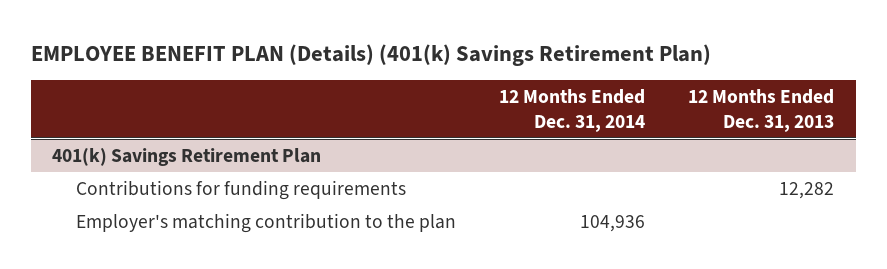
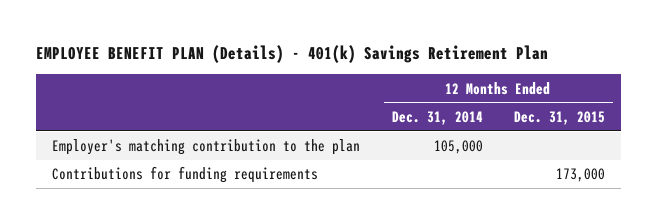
[30,43,711,66] EMPLOYEE BENEFIT PLAN (Details) (401(k) Savings Retirement Plan) -> [36,45,549,64] EMPLOYEE BENEFIT PLAN (Details) - 401(k) Savings Retirement Plan
[688,89,835,132] 12 Months Ended Dec. 31, 2013 -> none
none -> [514,110,606,125] Dec. 31, 2015
[52,148,322,167] 401(k) Savings Retirement Plan -> none
[76,180,407,201] Contributions for funding requirements -> none
[76,213,457,234] Employer's matching contribution to the plan -> none
none -> [52,139,361,156] Employer's matching contribution to the plan
none -> [52,166,319,184] Contributions for funding requirements

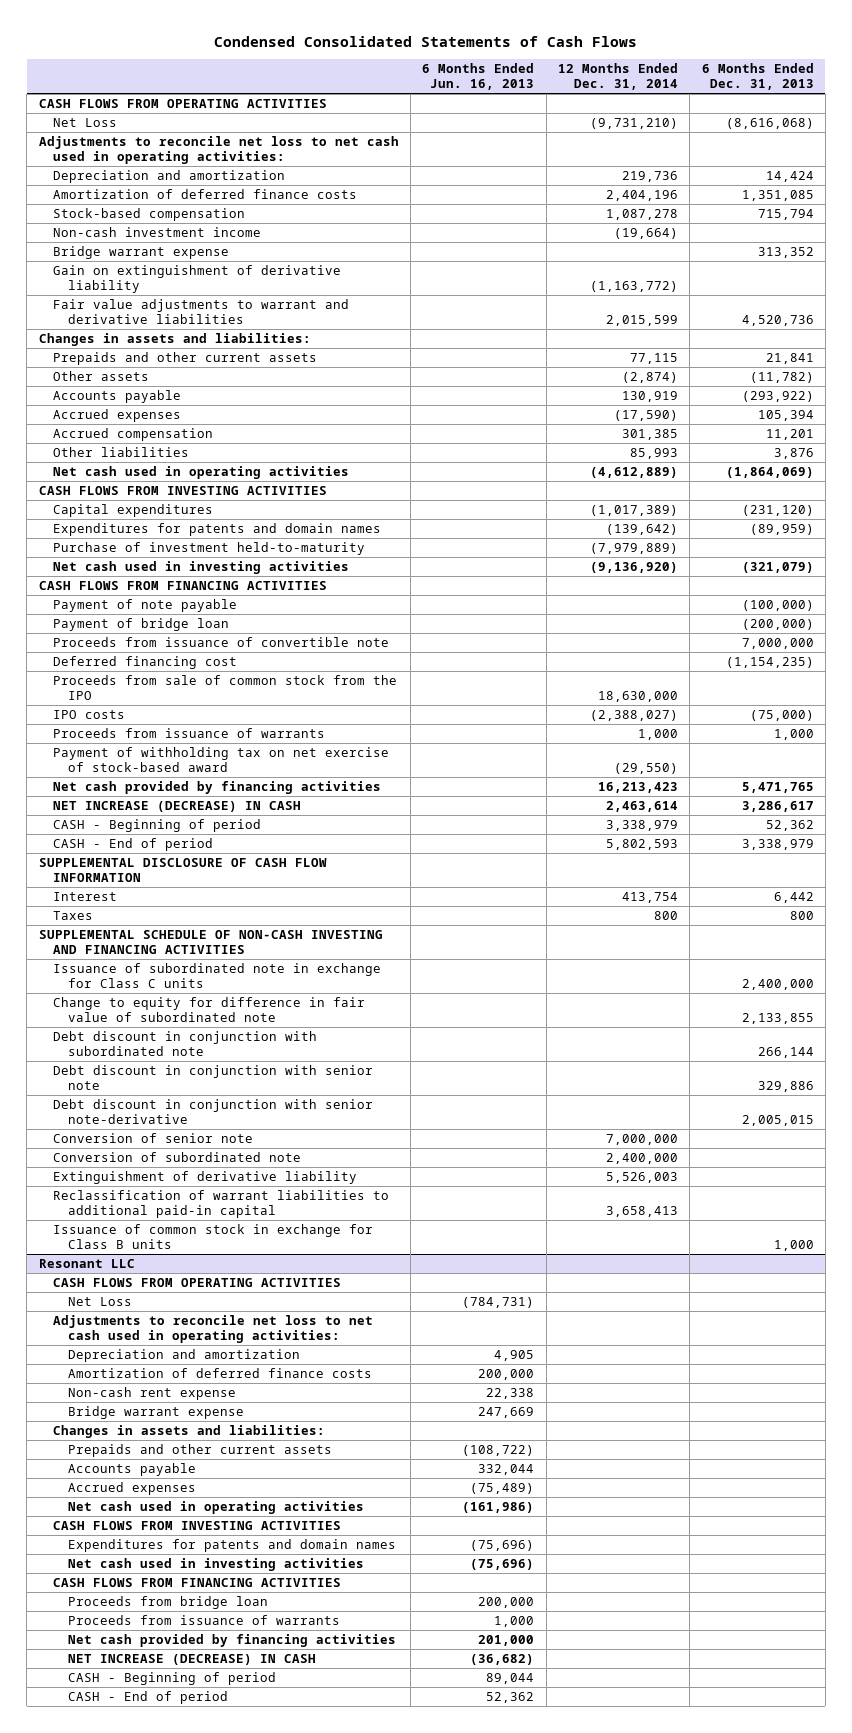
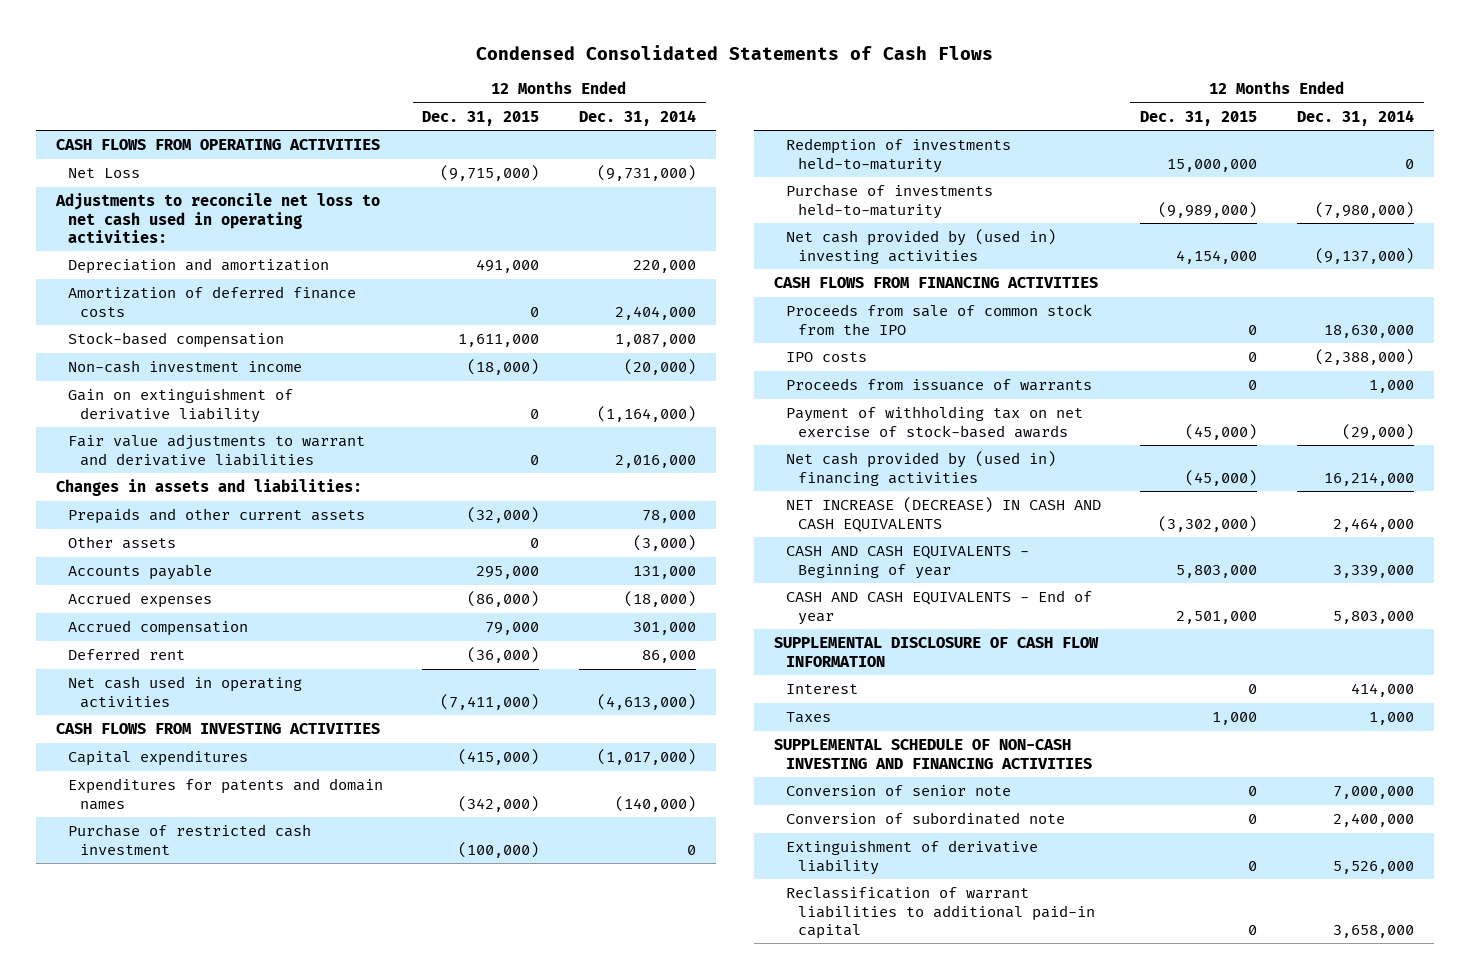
[422,63,535,91] 6 Months Ended Jun. 16, 2013 -> none
[701,63,814,91] 6 Months Ended Dec. 31, 2013 -> none
none -> [422,110,540,126] Dec. 31, 2015
[589,117,678,129] (9,731,210) -> [597,165,697,182] (9,731,000)
[53,245,230,259] Bridge warrant expense -> none
[621,170,678,182] 219,736 -> [633,260,697,274] 220,000
[605,189,678,201] 2,404,196 -> [615,305,697,320] 2,404,000
[605,208,678,220] 1,087,278 -> [615,334,697,348] 1,087,000
[613,227,678,239] (19,664) -> [624,359,697,376] (20,000)
[589,281,678,293] (1,163,772) -> [597,405,697,422] (1,164,000)
[605,315,678,327] 2,015,599 -> [615,454,697,468] 2,016,000
[53,446,190,457] Other liabilities -> none
[629,352,678,364] 77,115 -> [642,510,697,524] 78,000
[621,371,678,383] (2,874) -> [633,535,697,552] (3,000)
[621,390,678,402] 130,919 -> [633,566,697,580] 131,000
[613,409,678,421] (17,590) -> [624,591,697,608] (18,000)
[621,428,678,440] 301,385 -> [633,622,697,636] 301,000
none -> [67,648,185,661] Deferred rent
[589,466,678,478] (4,612,889) -> [597,693,697,710] (4,613,000)
[589,504,678,516] (1,017,389) -> [597,749,697,766] (1,017,000)
[605,523,678,535] (139,642) -> [615,795,697,812] (140,000)
none -> [67,824,311,855] Purchase of restricted cash investment
none -> [785,138,1011,173] Redemption of investments held-to-maturity
[53,541,366,555] Purchase of investment held-to-maturity -> [785,184,993,219] Purchase of investments held-to-maturity
[589,542,678,554] (7,979,889) -> [1314,201,1414,218] (7,980,000)
[53,560,350,574] Net cash used in investing activities -> [785,229,1056,264] Net cash provided by (used in) investing activities
[589,561,678,573] (9,136,920) -> [1314,247,1414,264] (9,137,000)
[53,598,238,612] Payment of note payable -> none
[53,617,230,631] Payment of bridge loan -> none
[53,636,390,647] Proceeds from issuance of convertible note -> none
[53,655,238,669] Deferred financing cost -> none
[589,709,678,721] (2,388,027) -> [1314,349,1414,366] (2,388,000)
[53,746,390,773] Payment of withholding tax on net exercise of stock-based award -> [785,406,1083,438] Payment of withholding tax on net exercise of stock-based awards
[613,763,678,775] (29,550) -> [1341,423,1414,440] (29,000)
[53,780,382,794] Net cash provided by financing activities -> [785,451,1056,486] Net cash provided by (used in) financing activities
[597,781,678,793] 16,213,423 -> [1323,471,1414,486] 16,214,000
[53,800,302,812] NET INCREASE (DECREASE) IN CASH -> [785,497,1101,532] NET INCREASE (DECREASE) IN CASH AND CASH EQUIVALENTS
[605,800,678,812] 2,463,614 -> [1332,517,1414,532] 2,464,000
[53,818,262,832] CASH - Beginning of period -> [785,546,1029,579] CASH AND CASH EQUIVALENTS - Beginning of year
[605,819,678,831] 3,338,979 -> [1332,564,1414,578] 3,339,000
[53,837,214,851] CASH - End of period -> [785,590,1092,625] CASH AND CASH EQUIVALENTS - End of year
[605,838,678,850] 5,802,593 -> [1332,610,1414,624] 5,803,000
[621,891,678,903] 413,754 -> [1350,683,1414,698] 414,000
[653,910,678,920] 800 -> [1368,712,1414,726] 1,000
[53,962,382,989] Issuance of subordinated note in exchange for Class C units -> none
[53,996,366,1023] Change to equity for difference in fair value of subordinated note -> none
[53,1030,318,1057] Debt discount in conjunction with subordinated note -> none
[53,1064,374,1091] Debt discount in conjunction with senior note -> none
[53,1098,374,1125] Debt discount in conjunction with senior note-derivative -> none
[53,1223,374,1250] Issuance of common stock in exchange for Class B units -> none
[38,1258,135,1268] Resonant LLC -> none
[53,1277,342,1287] CASH FLOWS FROM OPERATING ACTIVITIES -> none
[68,1296,133,1306] Net Loss -> none
[53,1314,374,1344] Adjustments to reconcile net loss to net cash used in operating activities: -> none
[68,1348,301,1362] Depreciation and amortization -> none
[68,1367,373,1378] Amortization of deferred finance costs -> none
[68,1386,237,1400] Non-cash rent expense -> none
[68,1405,245,1419] Bridge warrant expense -> none
[53,1424,326,1438] Changes in assets and liabilities: -> none
[68,1443,333,1457] Prepaids and other current assets -> none
[68,1462,197,1476] Accounts payable -> none
[68,1481,197,1495] Accrued expenses -> none
[68,1500,365,1514] Net cash used in operating activities -> none
[53,1520,342,1530] CASH FLOWS FROM INVESTING ACTIVITIES -> none
[68,1538,397,1552] Expenditures for patents and domain names -> none
[68,1557,365,1571] Net cash used in investing activities -> none
[53,1577,342,1587] CASH FLOWS FROM FINANCING ACTIVITIES -> none
[68,1595,269,1609] Proceeds from bridge loan -> none
[68,1614,341,1625] Proceeds from issuance of warrants -> none
[68,1633,397,1647] Net cash provided by financing activities -> none
[68,1653,317,1665] NET INCREASE (DECREASE) IN CASH -> none
[68,1671,277,1685] CASH - Beginning of period -> none
[68,1690,229,1704] CASH - End of period -> none
[605,1171,678,1183] 5,526,003 -> [1332,860,1414,874] 5,526,000
[605,1206,678,1218] 3,658,413 -> [1332,924,1414,938] 3,658,000

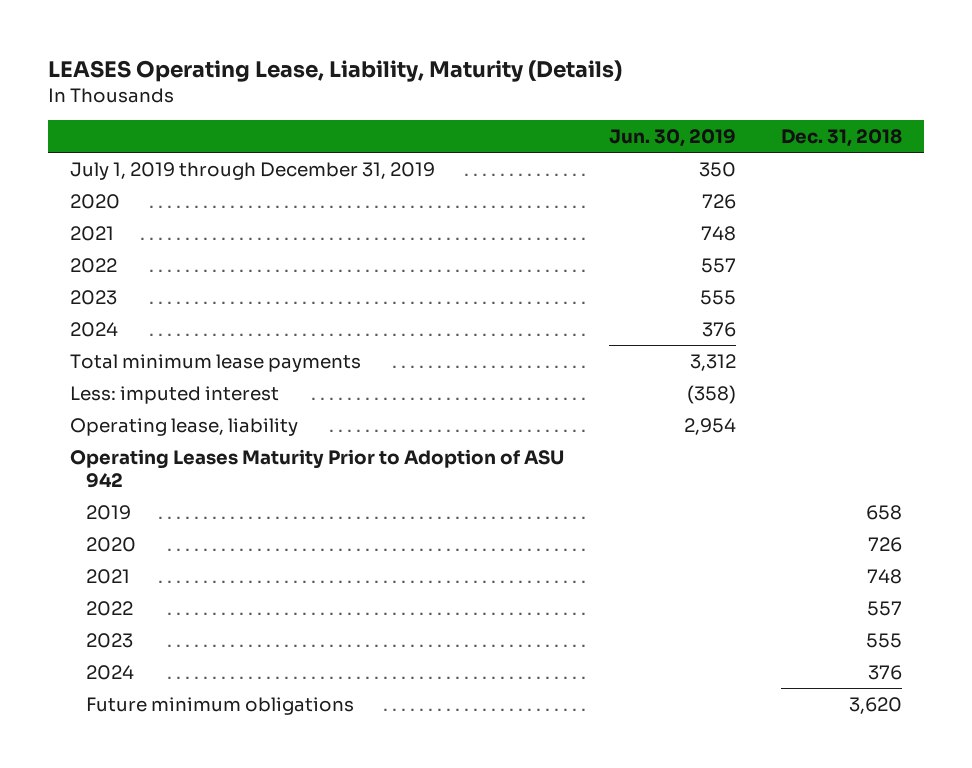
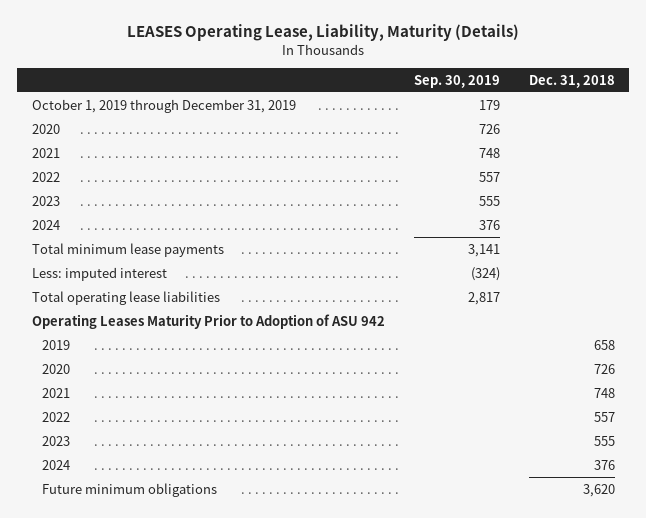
[608,129,736,148] Jun. 30, 2019 -> none
none -> [413,74,500,88] Sep. 30, 2019
[69,161,435,180] July 1, 2019 through December 31, 2019 -> [31,98,296,113] October 1, 2019 through December 31, 2019
[69,417,298,436] Operating lease, liability -> [31,290,220,305] Total operating lease liabilities

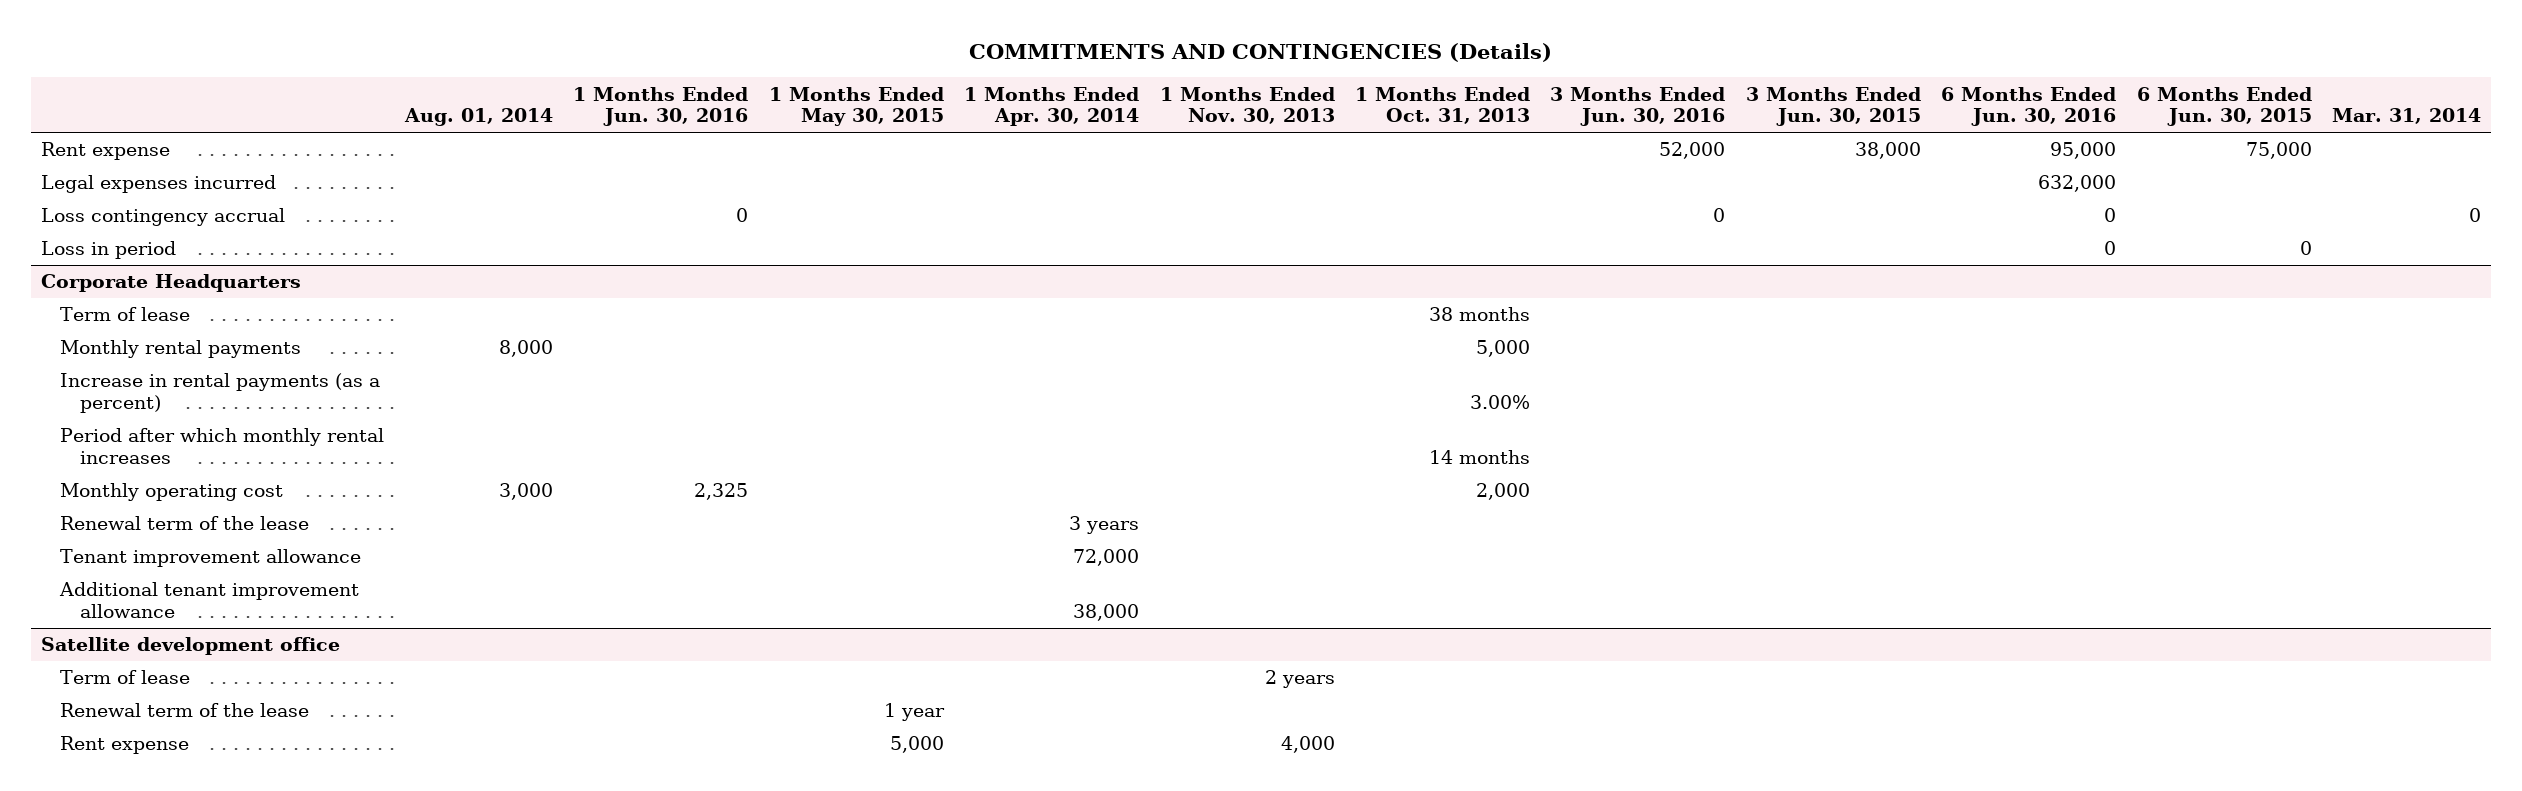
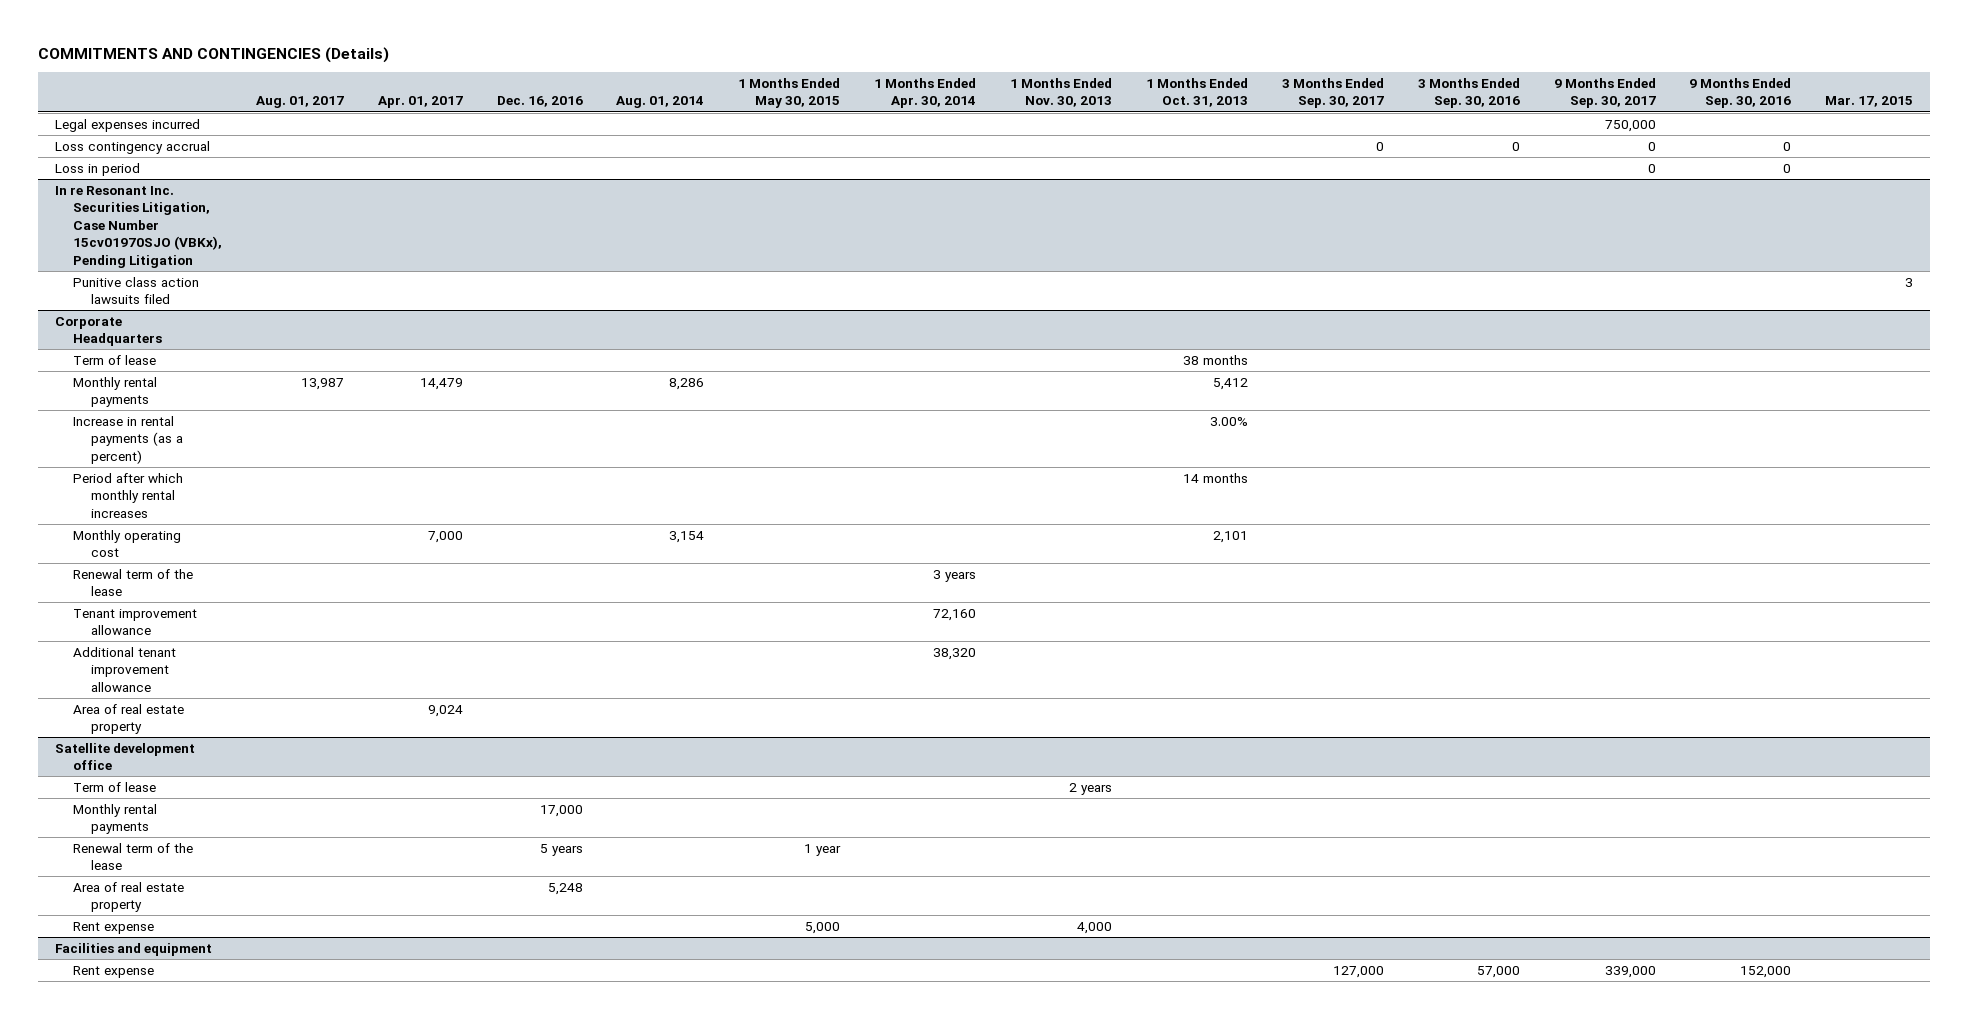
[573,86,749,126] 1 Months Ended Jun. 30, 2016 -> none
[1550,86,1726,126] 3 Months Ended Jun. 30, 2016 -> none
[1745,86,1921,126] 3 Months Ended Jun. 30, 2015 -> none
[1941,86,2117,126] 6 Months Ended Jun. 30, 2016 -> none
[2136,86,2312,126] 6 Months Ended Jun. 30, 2015 -> none
[2332,107,2482,124] Mar. 31, 2014 -> none
none -> [255,96,344,109] Aug. 01, 2017
none -> [377,96,463,109] Apr. 01, 2017
none -> [496,96,583,108] Dec. 16, 2016
none -> [1281,77,1384,109] 3 Months Ended Sep. 30, 2017
none -> [1417,77,1520,109] 3 Months Ended Sep. 30, 2016
none -> [1553,77,1656,109] 9 Months Ended Sep. 30, 2017
none -> [1689,77,1792,109] 9 Months Ended Sep. 30, 2016
none -> [1825,96,1914,108] Mar. 17, 2015
[40,142,170,161] Rent expense -> none
none -> [54,185,222,268] In re Resonant Inc. Securities Litigation, Case Number 15cv01970SJO (VBKx), Pending Litigation
none -> [72,276,199,305] Punitive class action lawsuits filed
[498,340,553,358] 8,000 -> [669,377,705,390] 8,286
[1475,340,1530,358] 5,000 -> [1212,377,1248,390] 5,412
[498,483,553,501] 3,000 -> [669,530,705,543] 3,154
[1475,483,1530,501] 2,000 -> [1212,530,1248,543] 2,101
[1073,549,1140,567] 72,000 -> [933,608,977,621] 72,160
[1073,603,1140,621] 38,000 -> [933,647,977,660] 38,320
none -> [72,703,184,735] Area of real estate property
none -> [72,803,157,835] Monthly rental payments
none -> [72,881,184,913] Area of real estate property
none -> [54,942,212,956] Facilities and equipment
none -> [72,965,154,978] Rent expense

